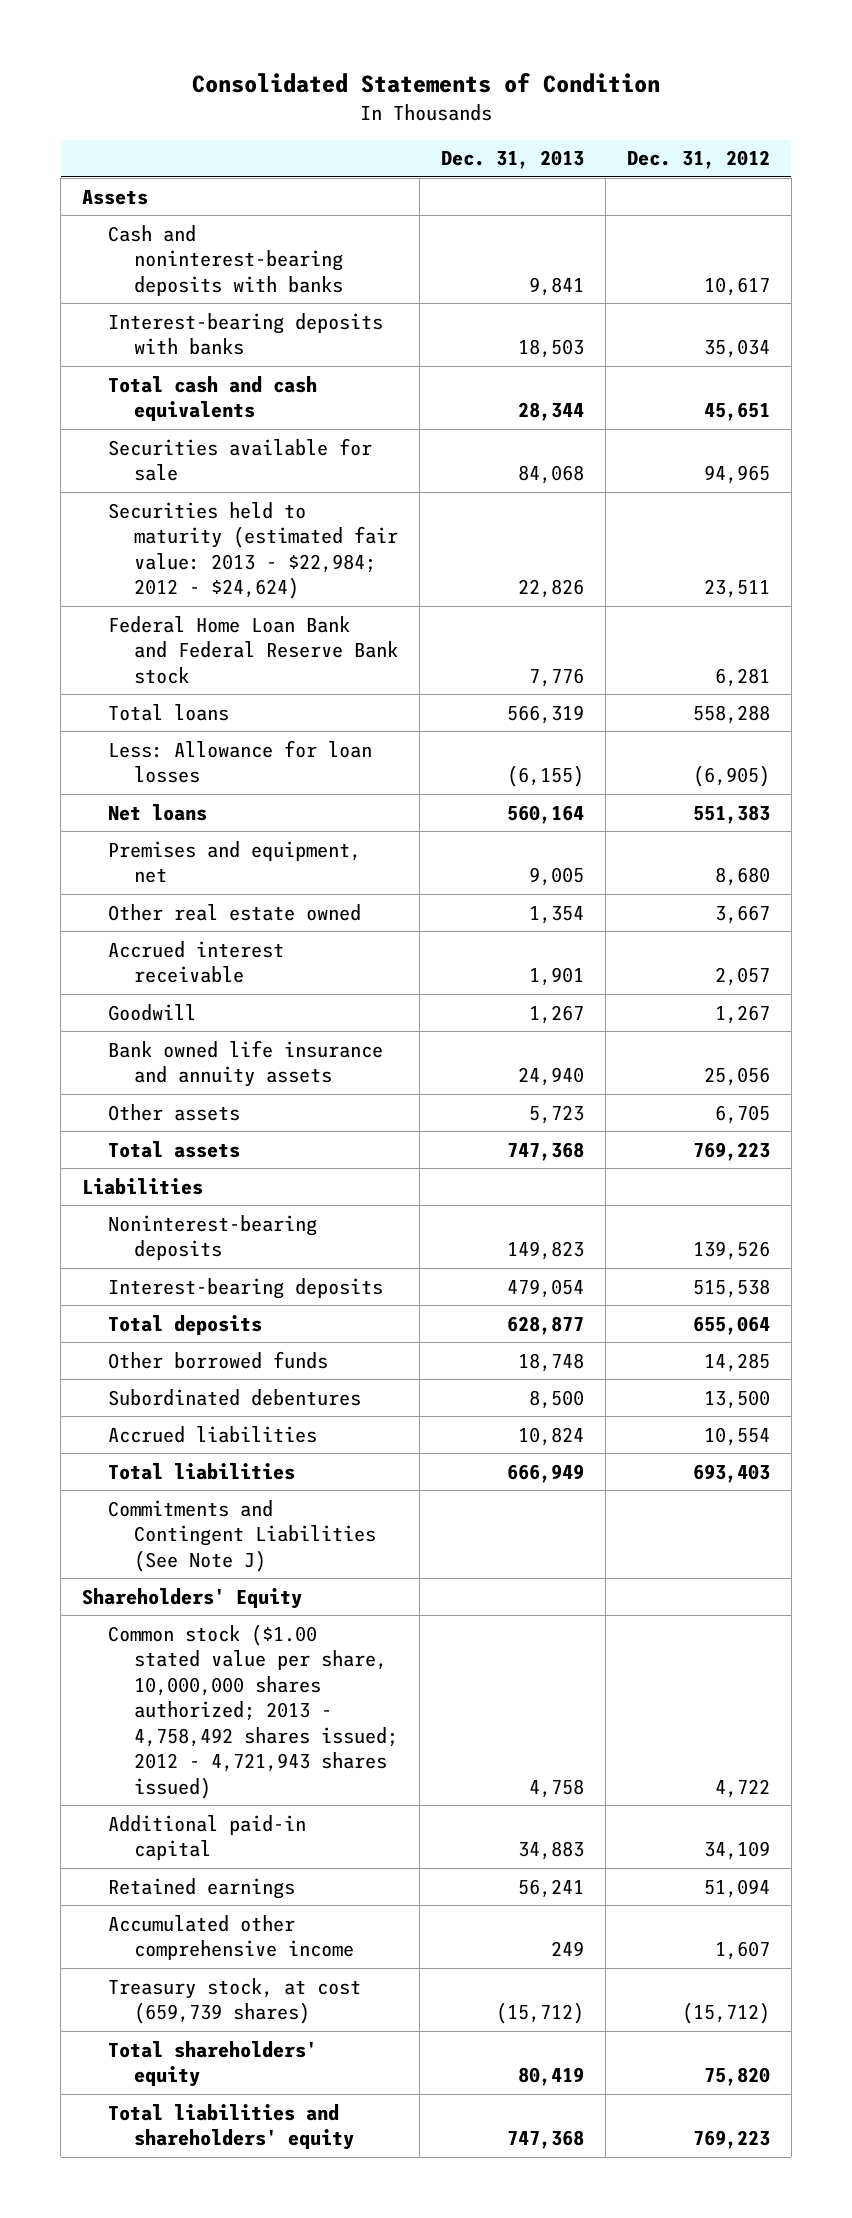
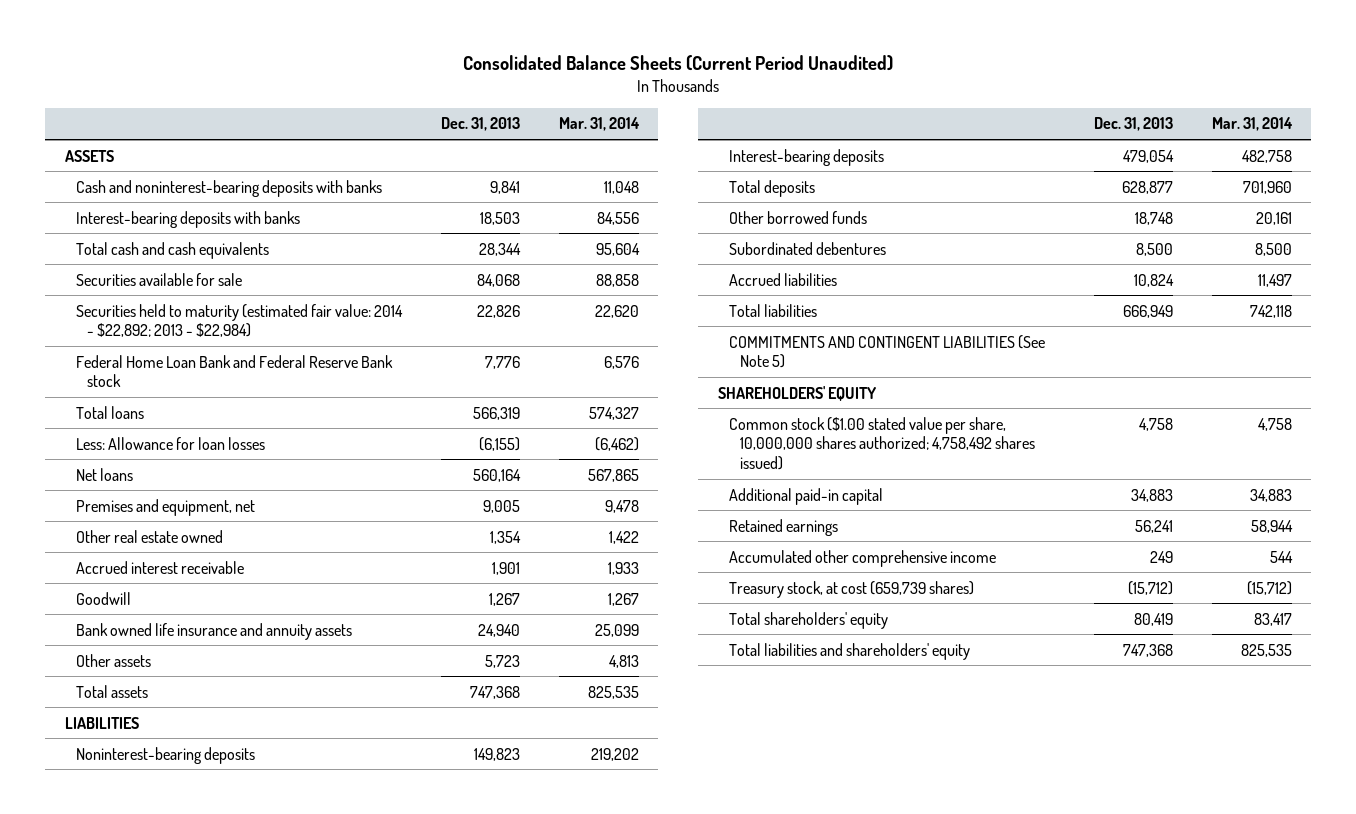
[191,73,660,94] Consolidated Statements of Condition -> [463,55,894,72] Consolidated Balance Sheets (Current Period Unaudited)
[626,150,770,170] Dec. 31, 2012 -> none
none -> [558,117,640,132] Mar. 31, 2014
[82,189,149,205] Assets -> [64,149,114,162] ASSETS
[108,501,398,600] Securities held to maturity (estimated fair value: 2013 - $22,984; 2012 - $24,624) -> [75,303,403,338] Securities held to maturity (estimated fair value: 2014 - $22,892; 2013 - $22,984)
[82,1177,204,1195] Liabilities -> [64,716,139,729] LIABILITIES
[108,1499,376,1572] Commitments and Contingent Liabilities (See Note J) -> [728,334,1045,369] COMMITMENTS AND CONTINGENT LIABILITIES (See Note 5)
[82,1587,303,1609] Shareholders' Equity -> [717,385,877,401] SHAREHOLDERS' EQUITY
[108,1623,398,1799] Common stock ($1.00 stated value per share, 10,000,000 shares authorized; 2013 - 4,758,492 shares issued; 2012 - 4,721,943 shares issued) -> [728,416,1036,471] Common stock ($1.00 stated value per share, 10,000,000 shares authorized; 4,758,492 shares issued)

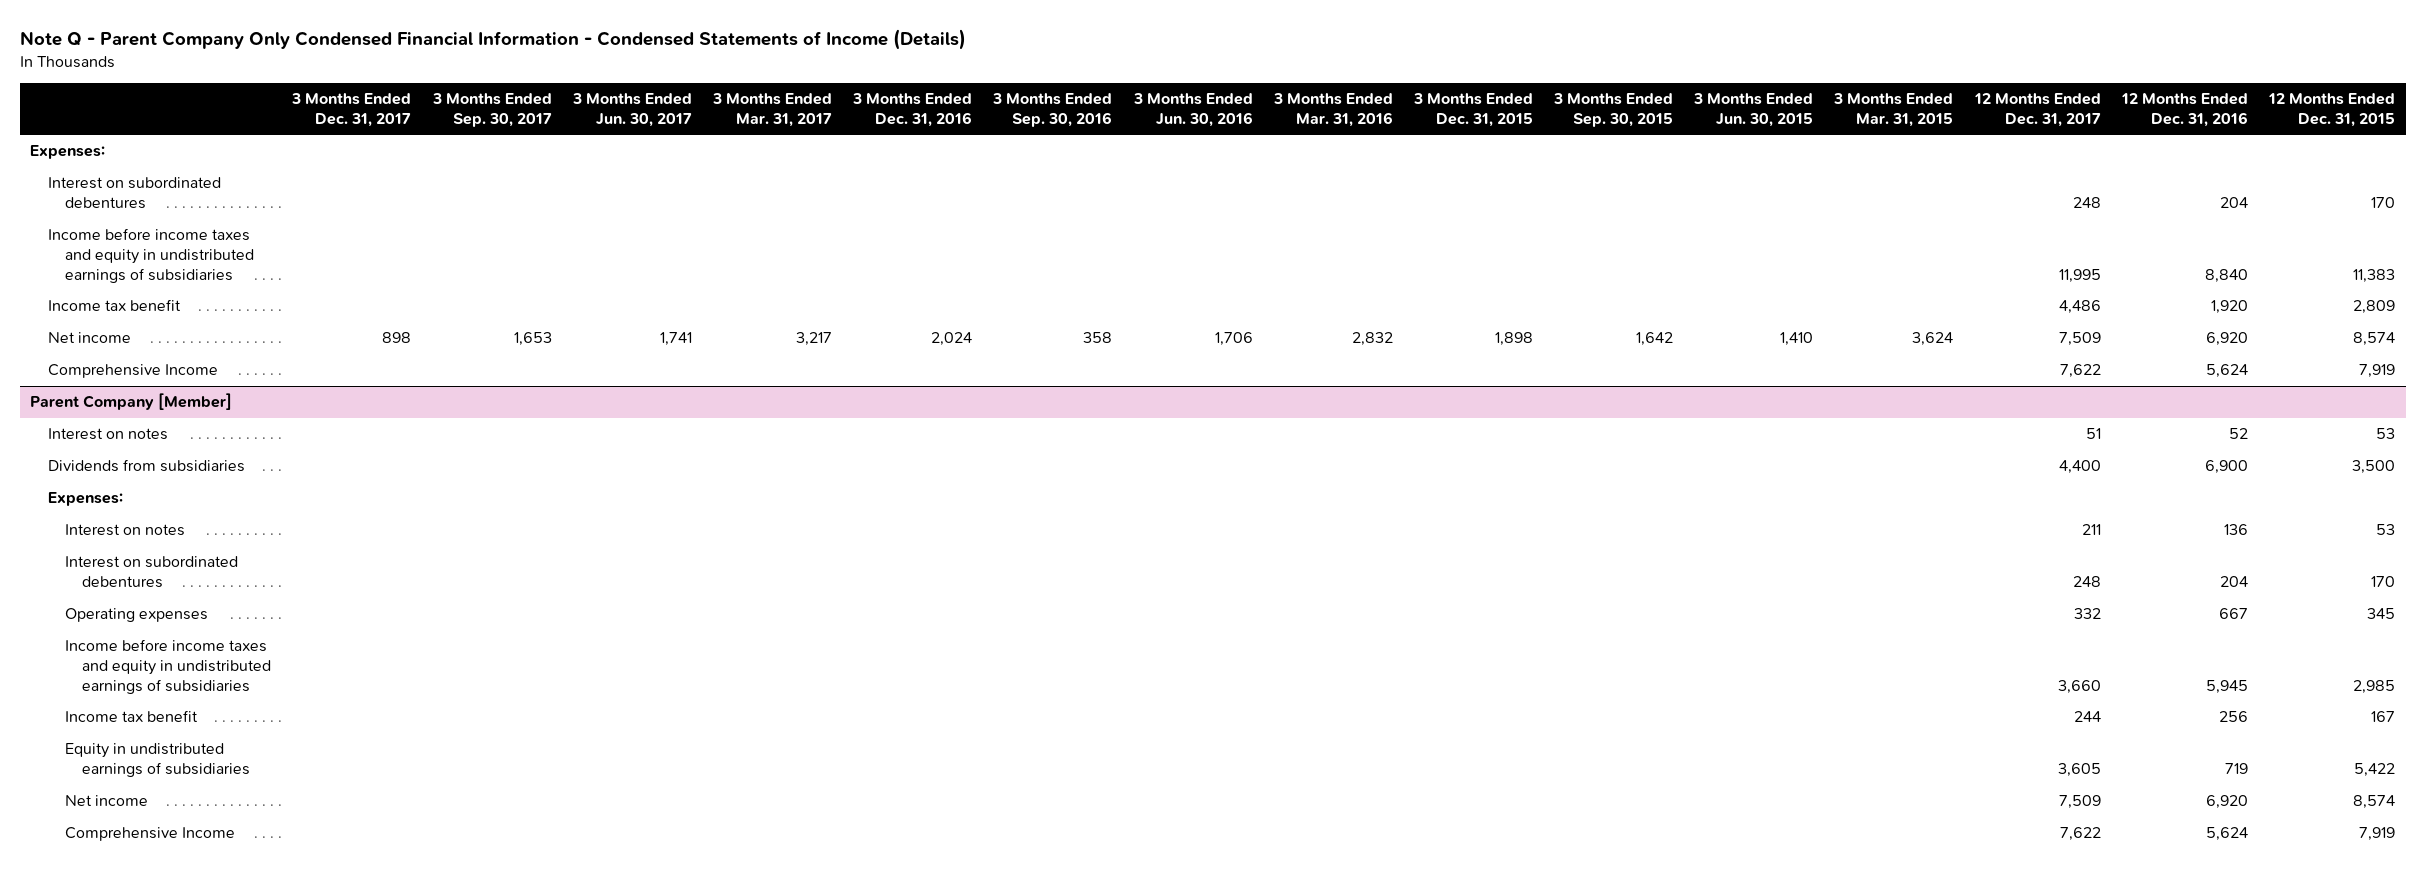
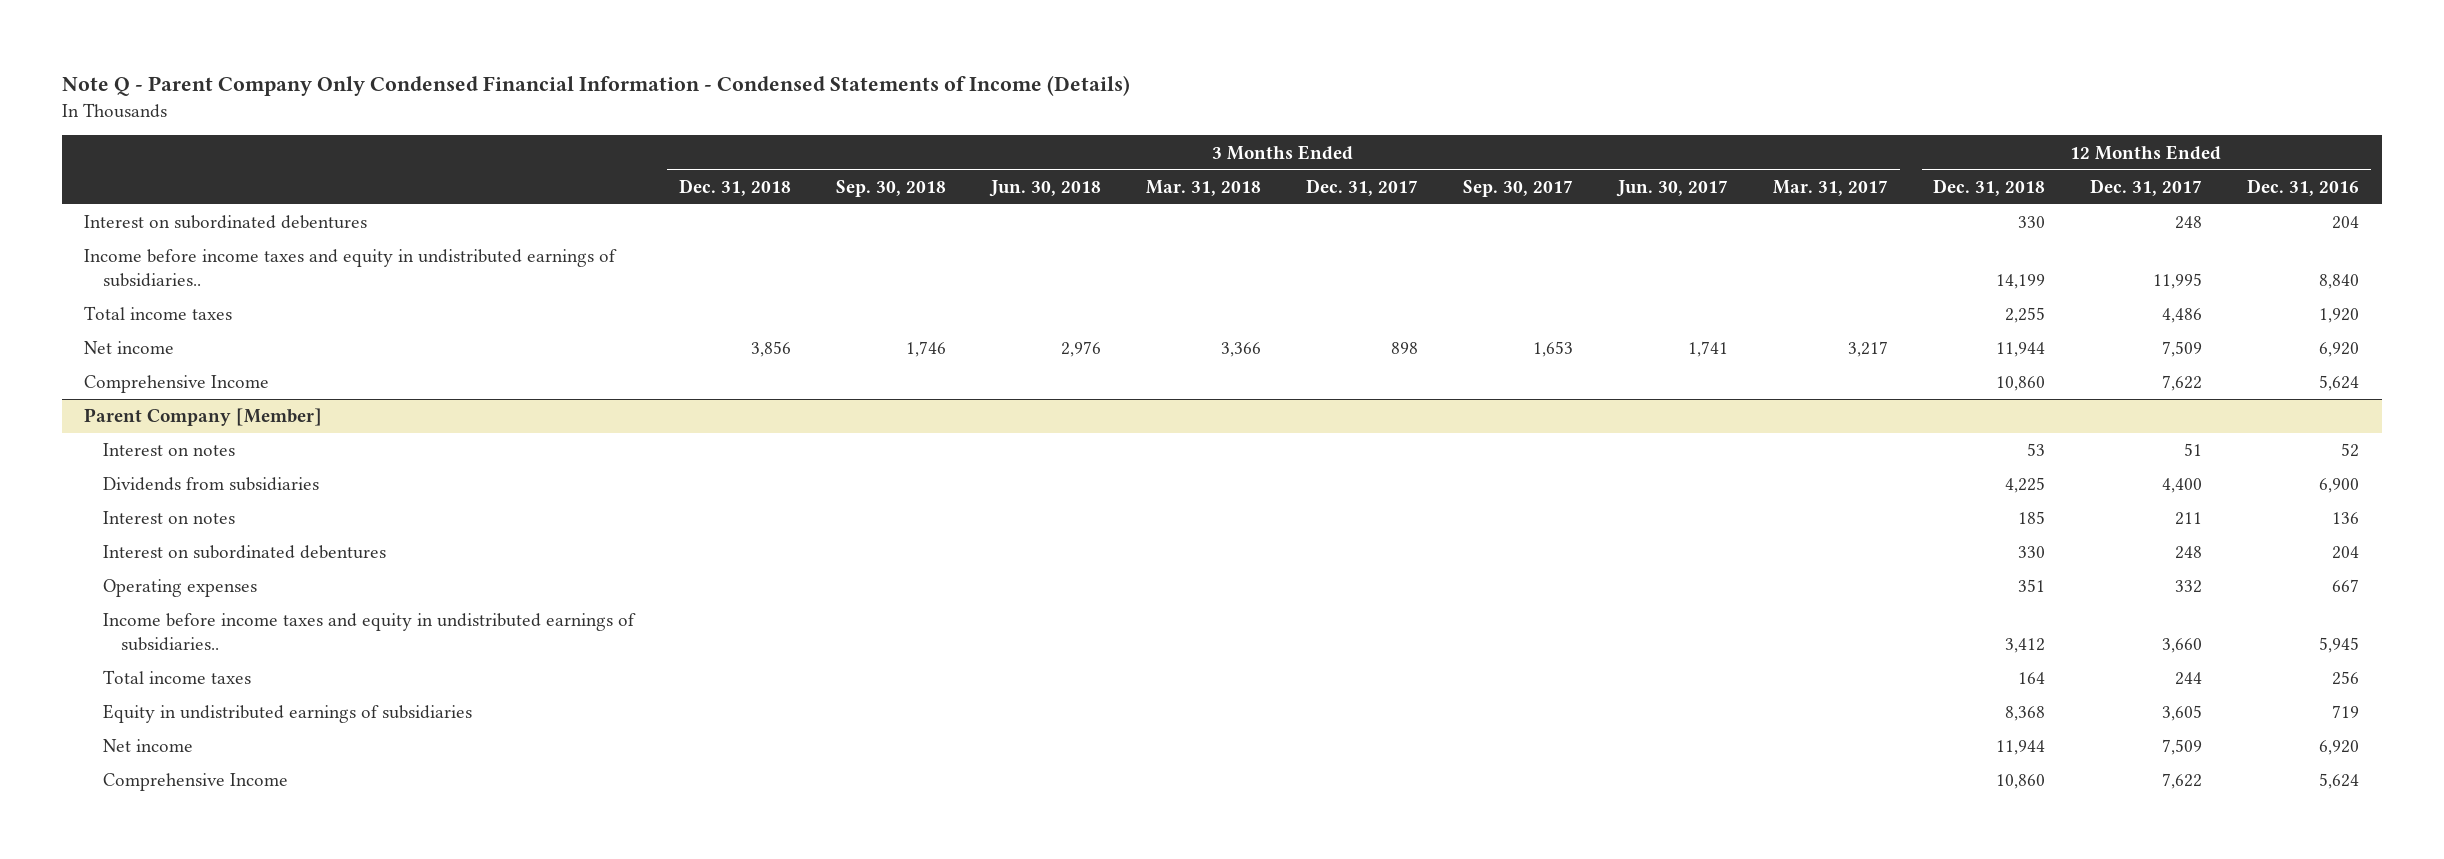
[852,93,973,127] 3 Months Ended Dec. 31, 2016 -> none
[992,93,1113,127] 3 Months Ended Sep. 30, 2016 -> none
[1132,93,1253,127] 3 Months Ended Jun. 30, 2016 -> none
[1272,93,1393,127] 3 Months Ended Mar. 31, 2016 -> none
[1412,93,1533,127] 3 Months Ended Dec. 31, 2015 -> none
[1553,93,1674,127] 3 Months Ended Sep. 30, 2015 -> none
[1693,93,1814,127] 3 Months Ended Jun. 30, 2015 -> none
[1833,93,1954,127] 3 Months Ended Mar. 31, 2015 -> none
[2268,93,2396,127] 12 Months Ended Dec. 31, 2015 -> none
none -> [678,178,791,196] Dec. 31, 2018
none -> [835,179,946,197] Sep. 30, 2018
none -> [988,179,1101,197] Jun. 30, 2018
none -> [1145,179,1261,196] Mar. 31, 2018
none -> [1933,178,2046,196] Dec. 31, 2018
[30,145,106,160] Expenses: -> none
[47,228,254,283] Income before income taxes and equity in undistributed earnings of subsidiaries -> [84,249,618,287] Income before income taxes and equity in undistributed earnings of subsidiaries..
[47,299,181,312] Income tax benefit -> [84,306,233,321] Total income taxes
[47,492,123,507] Expenses: -> none
[64,639,272,694] Income before income taxes and equity in undistributed earnings of subsidiaries -> [102,613,636,651] Income before income taxes and equity in undistributed earnings of subsidiaries..
[64,710,198,723] Income tax benefit -> [102,670,251,685] Total income taxes

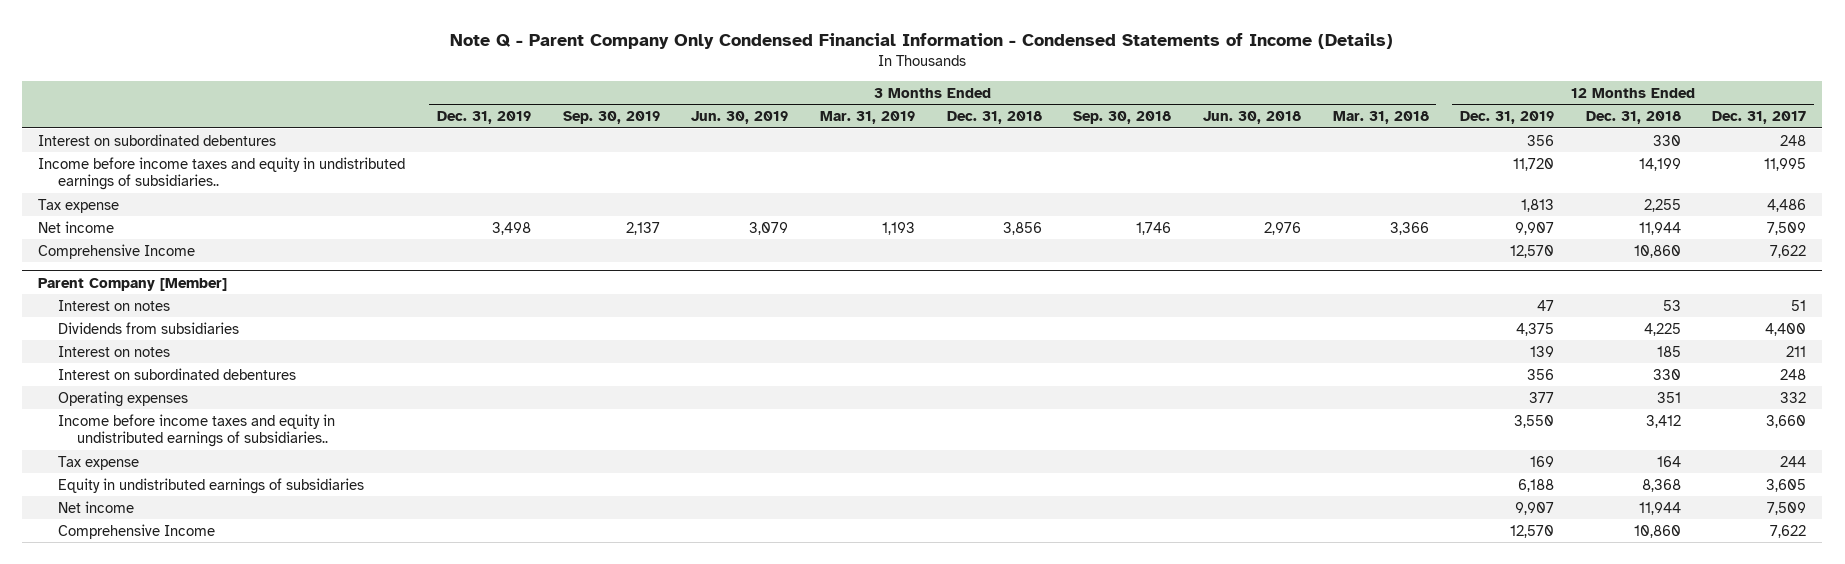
[1306,178,1419,196] Dec. 31, 2017 -> none
[1463,179,1574,197] Sep. 30, 2017 -> none
[1616,179,1729,197] Jun. 30, 2017 -> none
[1773,179,1889,196] Mar. 31, 2017 -> none
[2247,178,2360,196] Dec. 31, 2016 -> none
none -> [436,111,531,125] Dec. 31, 2019
none -> [562,111,660,125] Sep. 30, 2019
none -> [691,111,789,125] Jun. 30, 2019
none -> [819,111,915,125] Mar. 31, 2019
none -> [1460,111,1555,125] Dec. 31, 2019
[84,306,233,321] Total income taxes -> [38,198,120,213] Tax expense
[102,670,251,685] Total income taxes -> [57,455,139,470] Tax expense

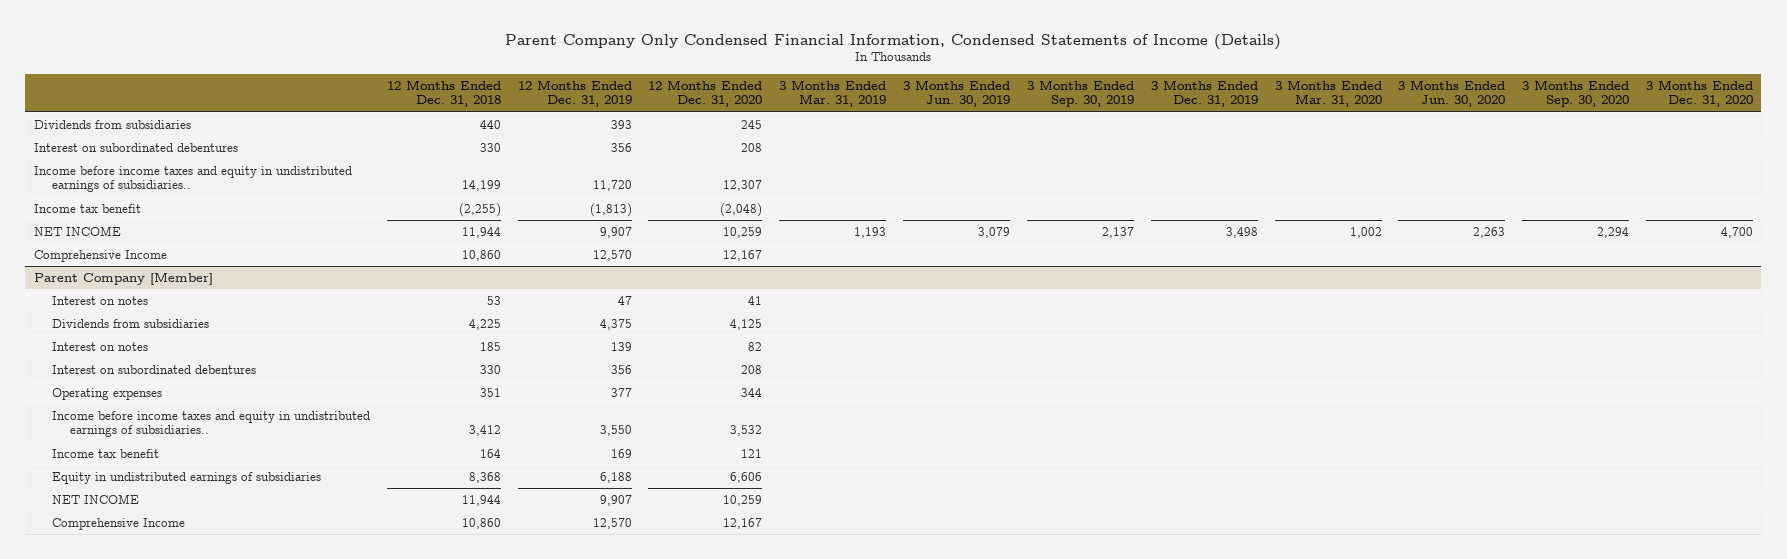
[450,32,1394,49] Note Q - Parent Company Only Condensed Financial Information - Condensed Statements of Income (Details) -> [505,33,1282,50] Parent Company Only Condensed Financial Information, Condensed Statements of Income (Details)
[946,111,1042,125] Dec. 31, 2018 -> none
[1073,111,1172,125] Sep. 30, 2018 -> none
[1202,111,1301,125] Jun. 30, 2018 -> none
[1332,111,1429,125] Mar. 31, 2018 -> none
[1712,111,1807,125] Dec. 31, 2017 -> none
none -> [648,79,763,108] 12 Months Ended Dec. 31, 2020
none -> [1274,79,1382,108] 3 Months Ended Mar. 31, 2020
none -> [1398,79,1506,108] 3 Months Ended Jun. 30, 2020
none -> [1522,79,1630,108] 3 Months Ended Sep. 30, 2020
none -> [1646,79,1754,108] 3 Months Ended Dec. 31, 2020
none -> [33,119,191,129] Dividends from subsidiaries
[38,198,120,213] Tax expense -> [33,203,141,213] Income tax benefit
[1521,198,1555,212] 1,813 -> [589,202,632,217] (1,813)
[1643,198,1681,212] 2,255 -> [458,202,501,217] (2,255)
[38,220,115,233] Net income -> [33,225,121,236] NET INCOME
[57,455,139,470] Tax expense -> [51,448,159,458] Income tax benefit
[57,500,134,513] Net income -> [51,493,139,504] NET INCOME

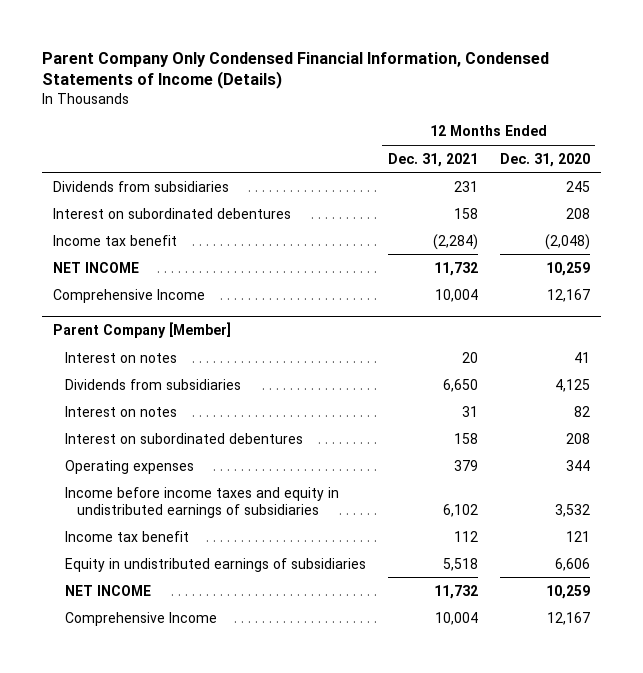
[386,79,501,108] 12 Months Ended Dec. 31, 2018 -> none
[517,79,632,108] 12 Months Ended Dec. 31, 2019 -> none
[779,79,887,108] 3 Months Ended Mar. 31, 2019 -> none
[903,79,1011,108] 3 Months Ended Jun. 30, 2019 -> none
[1026,79,1134,108] 3 Months Ended Sep. 30, 2019 -> none
[1150,79,1258,108] 3 Months Ended Dec. 31, 2019 -> none
[1274,79,1382,108] 3 Months Ended Mar. 31, 2020 -> none
[1398,79,1506,108] 3 Months Ended Jun. 30, 2020 -> none
[1522,79,1630,108] 3 Months Ended Sep. 30, 2020 -> none
[1646,79,1754,108] 3 Months Ended Dec. 31, 2020 -> none
none -> [387,152,478,167] Dec. 31, 2021
[33,165,352,193] Income before income taxes and equity in undistributed earnings of subsidiaries.. -> none
[51,410,370,438] Income before income taxes and equity in undistributed earnings of subsidiaries.. -> [64,486,339,518] Income before income taxes and equity in undistributed earnings of subsidiaries

